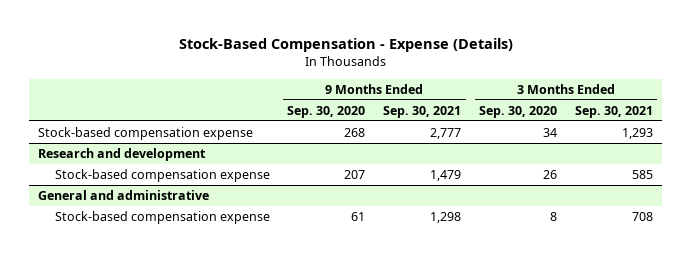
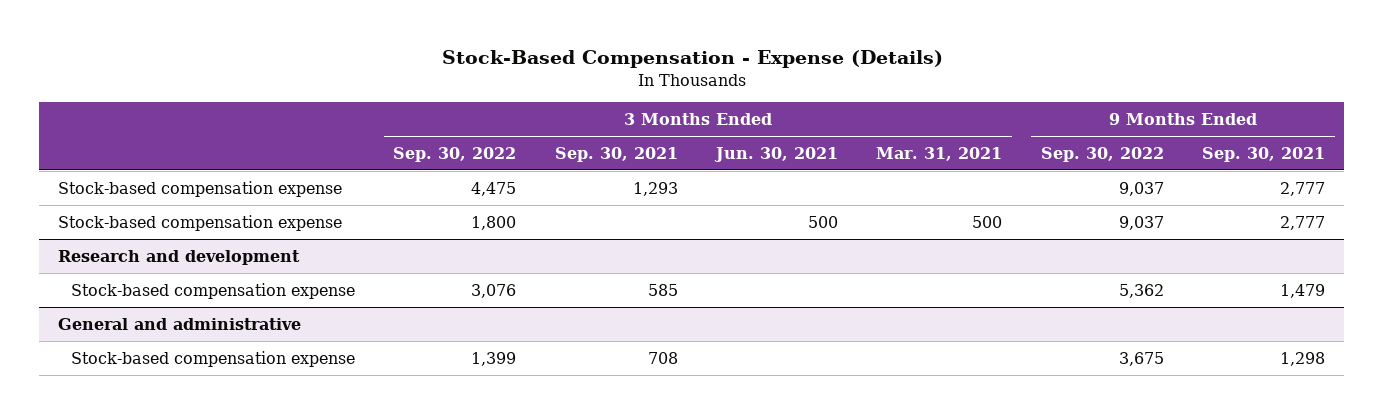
[287,105,366,118] Sep. 30, 2020 -> none
[479,105,558,118] Sep. 30, 2020 -> none
none -> [393,146,517,162] Sep. 30, 2022
none -> [713,146,838,162] Jun. 30, 2021
none -> [876,146,1003,161] Mar. 31, 2021
none -> [1040,146,1164,162] Sep. 30, 2022
none -> [58,214,343,231] Stock-based compensation expense

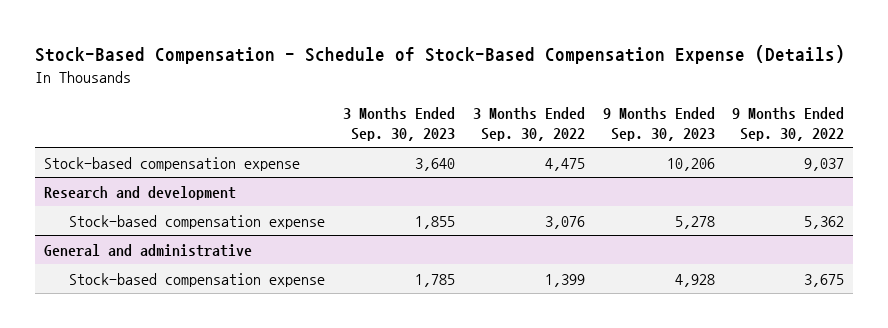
[441,50,943,69] Stock-Based Compensation - Expense (Details) -> [34,45,845,65] Stock-Based Compensation - Schedule of Stock-Based Compensation Expense (Details)
[554,146,678,162] Sep. 30, 2021 -> none
[713,146,838,162] Jun. 30, 2021 -> none
[876,146,1003,161] Mar. 31, 2021 -> none
[1201,146,1325,162] Sep. 30, 2021 -> none
none -> [343,106,456,141] 3 Months Ended Sep. 30, 2023
none -> [602,106,715,141] 9 Months Ended Sep. 30, 2023
[58,214,343,231] Stock-based compensation expense -> none

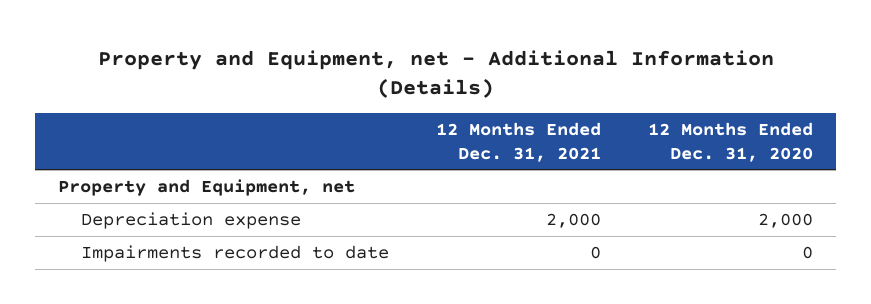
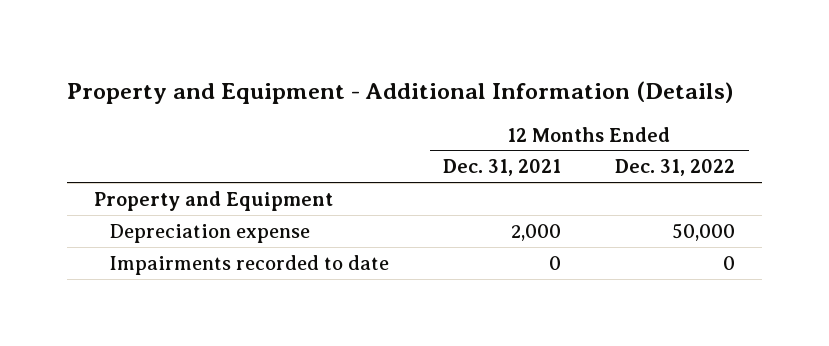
[97,49,774,99] Property and Equipment, net - Additional Information (Details) -> [67,80,734,104] Property and Equipment - Additional Information (Details)
[647,122,813,162] 12 Months Ended Dec. 31, 2020 -> none
none -> [615,159,736,177] Dec. 31, 2022
[58,178,356,196] Property and Equipment, net -> [94,190,334,211] Property and Equipment

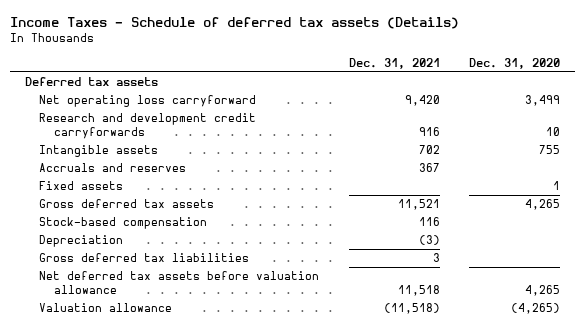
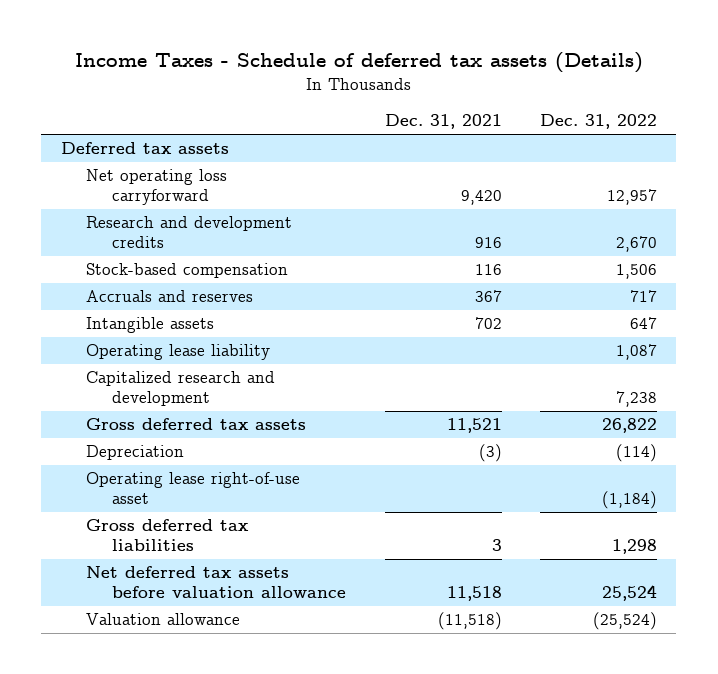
[469,57,561,69] Dec. 31, 2020 -> none
none -> [540,114,658,130] Dec. 31, 2022
[39,113,257,140] Research and development credit carryforwards -> [86,216,293,249] Research and development credits
[39,217,208,230] Stock-based compensation -> [86,263,289,279] Stock-based compensation
[39,181,124,191] Fixed assets -> none
[39,145,159,158] Intangible assets -> [86,317,215,334] Intangible assets
none -> [86,344,271,361] Operating lease liability
none -> [86,371,276,407] Capitalized research and development
none -> [86,472,301,505] Operating lease right-of-use asset

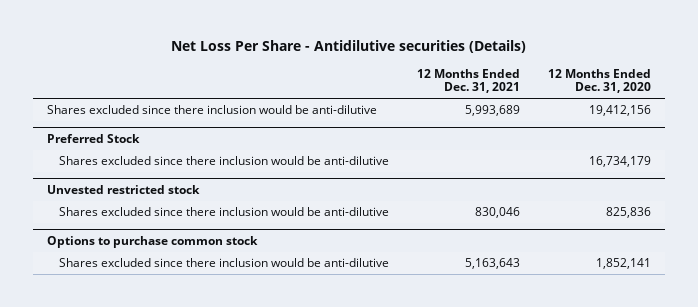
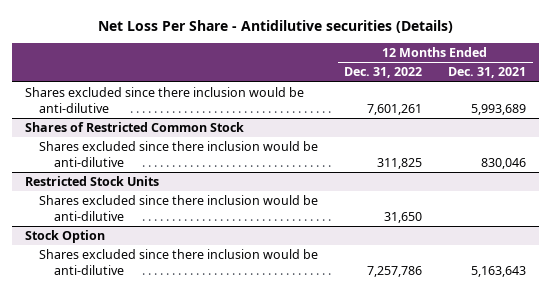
[547,68,651,94] 12 Months Ended Dec. 31, 2020 -> none
none -> [344,67,423,79] Dec. 31, 2022
[46,134,140,144] Preferred Stock -> none
[59,156,390,166] Shares excluded since there inclusion would be anti-dilutive -> none
[46,185,200,195] Unvested restricted stock -> none
none -> [24,122,244,133] Shares of Restricted Common Stock
none -> [24,176,159,187] Restricted Stock Units
none -> [39,195,319,221] Shares excluded since there inclusion would be anti-dilutive
[46,236,258,249] Options to purchase common stock -> [24,230,105,244] Stock Option

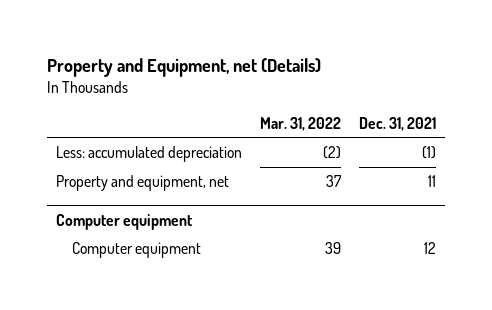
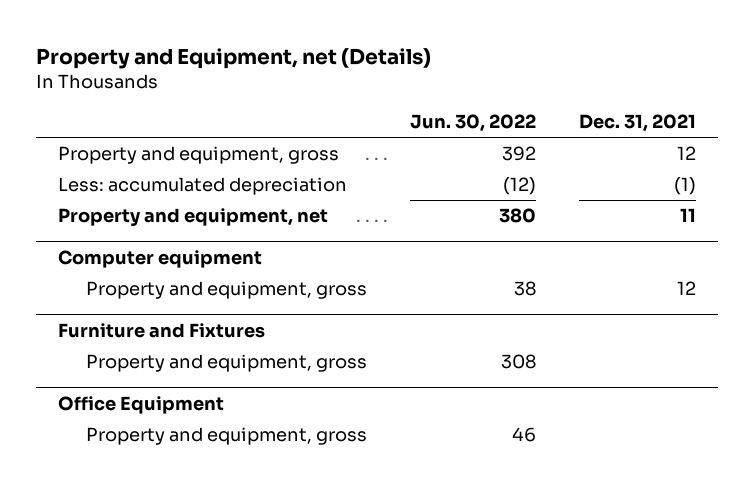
[259,116,341,131] Mar. 31, 2022 -> none
none -> [409,114,536,133] Jun. 30, 2022
none -> [58,146,340,165] Property and equipment, gross
[71,242,201,259] Computer equipment -> [85,281,367,300] Property and equipment, gross
none -> [58,323,266,339] Furniture and Fixtures
none -> [85,354,367,373] Property and equipment, gross
none -> [58,396,225,415] Office Equipment
none -> [85,427,367,446] Property and equipment, gross

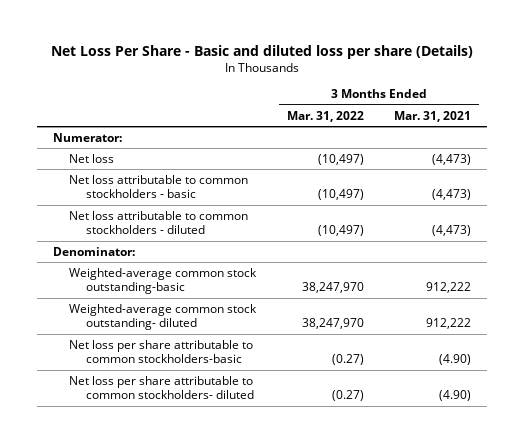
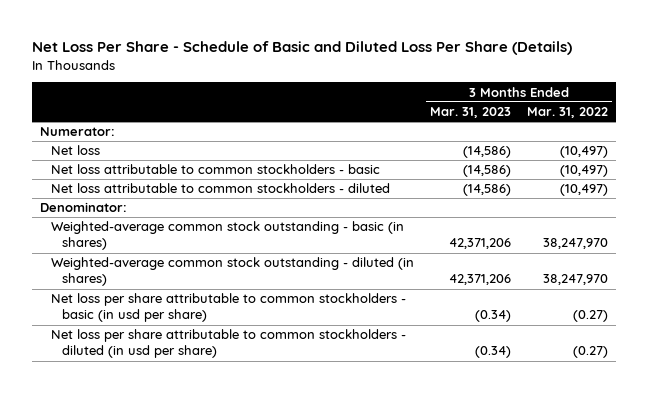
[50,44,473,59] Net Loss Per Share - Basic and diluted loss per share (Details) -> [32,41,573,56] Net Loss Per Share - Schedule of Basic and Diluted Loss Per Share (Details)
[394,110,472,122] Mar. 31, 2021 -> none
none -> [430,107,512,119] Mar. 31, 2023
[69,267,258,295] Weighted-average common stock outstanding-basic -> [51,221,405,251] Weighted-average common stock outstanding - basic (in shares)
[69,303,258,331] Weighted-average common stock outstanding- diluted -> [51,257,415,287] Weighted-average common stock outstanding - diluted (in shares)
[69,339,254,364] Net loss per share attributable to common stockholders-basic -> [51,293,407,323] Net loss per share attributable to common stockholders - basic (in usd per share)
[69,375,254,400] Net loss per share attributable to common stockholders- diluted -> [51,329,407,359] Net loss per share attributable to common stockholders - diluted (in usd per share)

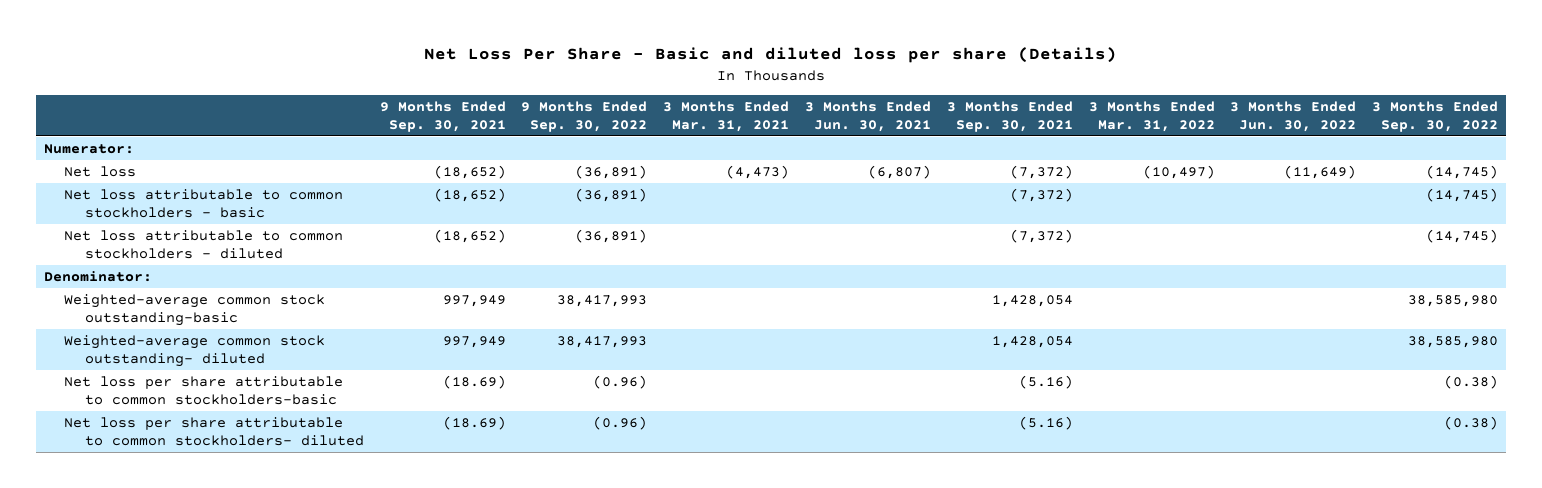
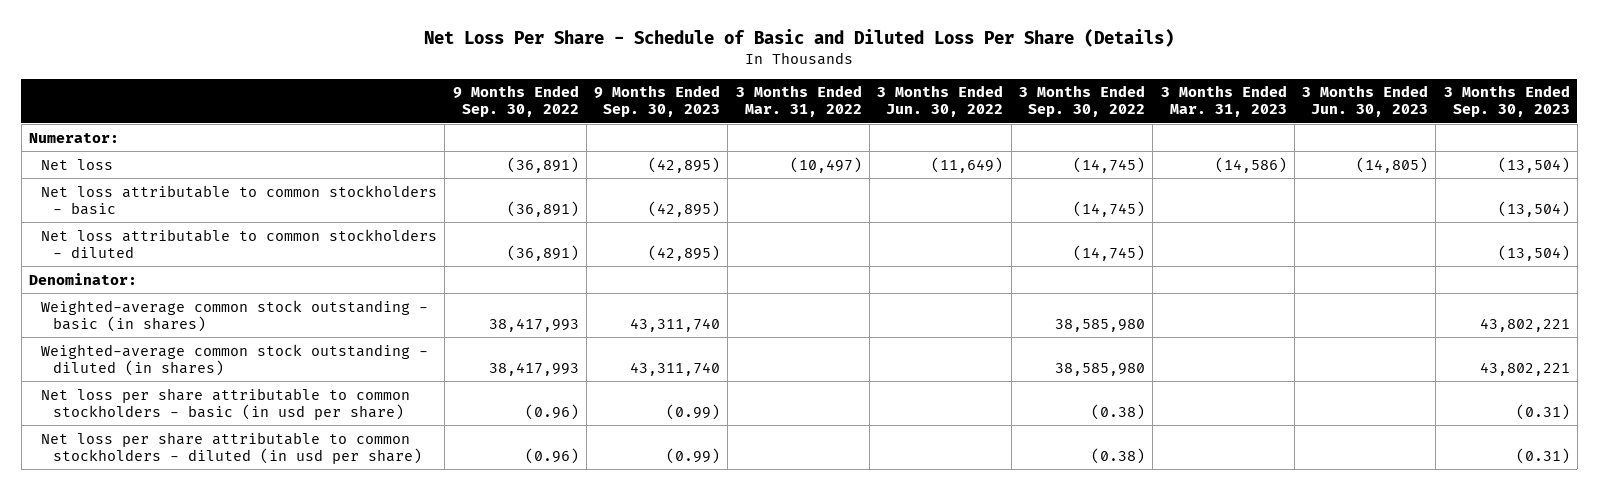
[423,47,1117,64] Net Loss Per Share - Basic and diluted loss per share (Details) -> [424,29,1175,48] Net Loss Per Share - Schedule of Basic and Diluted Loss Per Share (Details)
[379,100,506,132] 9 Months Ended Sep. 30, 2021 -> none
[663,100,790,132] 3 Months Ended Mar. 31, 2021 -> none
[804,100,931,132] 3 Months Ended Jun. 30, 2021 -> none
[946,100,1073,132] 3 Months Ended Sep. 30, 2021 -> none
none -> [594,85,721,118] 9 Months Ended Sep. 30, 2023
none -> [1160,85,1287,118] 3 Months Ended Mar. 31, 2023
none -> [1302,85,1429,118] 3 Months Ended Jun. 30, 2023
none -> [1443,85,1570,118] 3 Months Ended Sep. 30, 2023
[64,293,326,326] Weighted-average common stock outstanding-basic -> [41,299,429,332] Weighted-average common stock outstanding - basic (in shares)
[64,334,326,367] Weighted-average common stock outstanding- diluted -> [41,343,429,376] Weighted-average common stock outstanding - diluted (in shares)
[64,375,344,405] Net loss per share attributable to common stockholders-basic -> [41,387,411,420] Net loss per share attributable to common stockholders - basic (in usd per share)
[64,416,364,446] Net loss per share attributable to common stockholders- diluted -> [41,431,422,464] Net loss per share attributable to common stockholders - diluted (in usd per share)

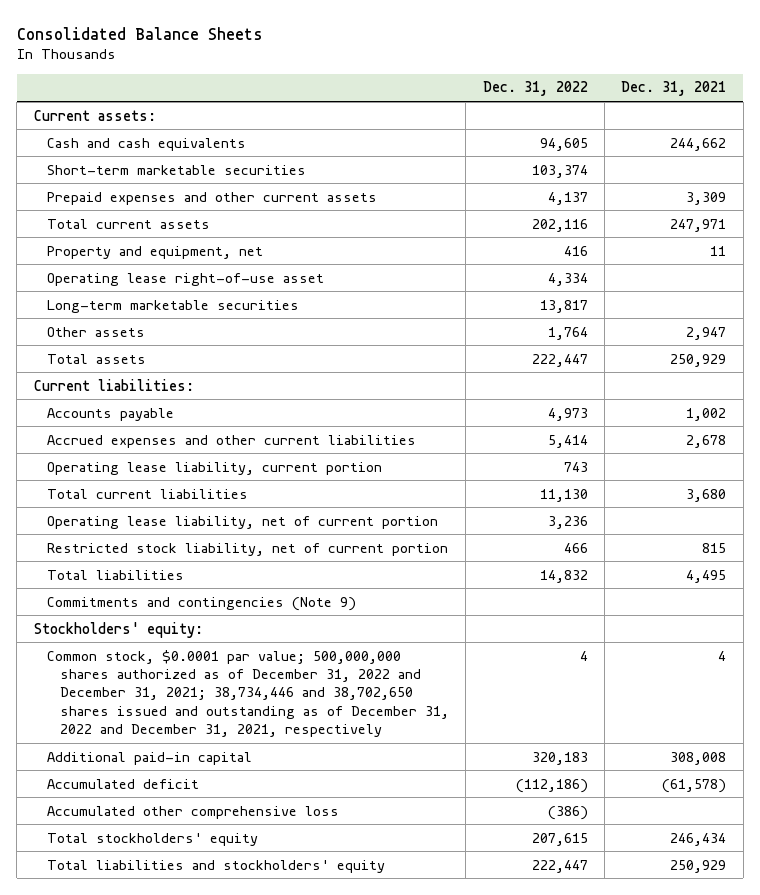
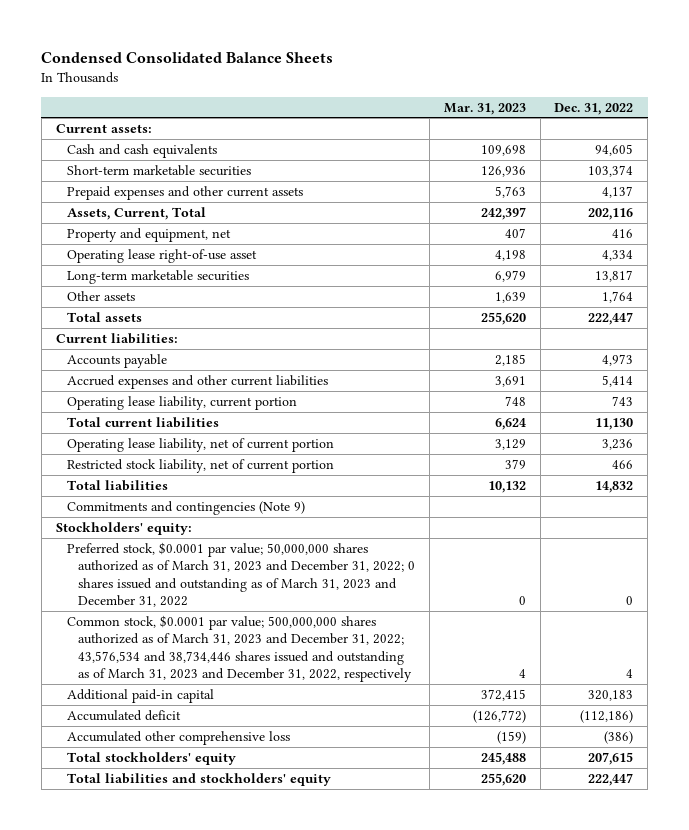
[16,26,263,40] Consolidated Balance Sheets -> [41,52,334,64] Condensed Consolidated Balance Sheets
[621,81,727,97] Dec. 31, 2021 -> none
none -> [443,102,526,115] Mar. 31, 2023
[46,218,210,229] Total current assets -> [66,206,206,220] Assets, Current, Total
none -> [66,541,416,607] Preferred stock, $0.0001 par value; 50,000,000 shares authorized as of March 31, 2023 and December 31, 2022; 0 shares issued and outstanding as of March 31, 2023 and December 31, 2022
[46,649,450,738] Common stock, $0.0001 par value; 500,000,000 shares authorized as of December 31, 2022 and December 31, 2021; 38,734,446 and 38,702,650 shares issued and outstanding as of December 31, 2022 and December 31, 2021, respectively -> [66,614,413,682] Common stock, $0.0001 par value; 500,000,000 shares authorized as of March 31, 2023 and December 31, 2022; 43,576,534 and 38,734,446 shares issued and outstanding as of March 31, 2023 and December 31, 2022, respectively

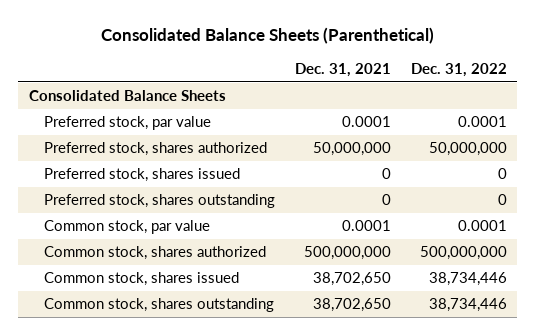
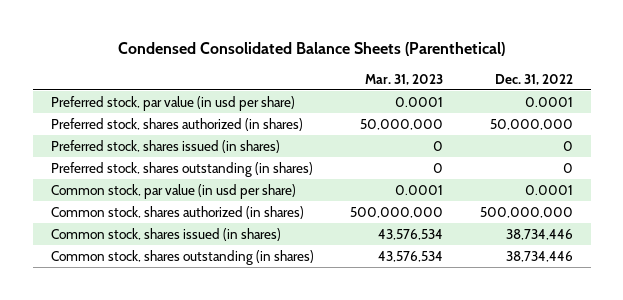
[100,27,434,45] Consolidated Balance Sheets (Parenthetical) -> [117,41,505,56] Condensed Consolidated Balance Sheets (Parenthetical)
[295,63,392,78] Dec. 31, 2021 -> none
none -> [365,73,444,85] Mar. 31, 2023
[28,90,226,102] Consolidated Balance Sheets -> none
[43,116,211,131] Preferred stock, par value -> [50,95,295,111] Preferred stock, par value (in usd per share)
[43,142,267,157] Preferred stock, shares authorized -> [50,117,303,131] Preferred stock, shares authorized (in shares)
[43,168,240,183] Preferred stock, shares issued -> [50,139,280,153] Preferred stock, shares issued (in shares)
[43,194,275,209] Preferred stock, shares outstanding -> [50,161,313,177] Preferred stock, shares outstanding (in shares)
[43,220,210,235] Common stock, par value -> [50,183,296,199] Common stock, par value (in usd per share)
[43,246,266,261] Common stock, shares authorized -> [50,205,304,219] Common stock, shares authorized (in shares)
[43,272,239,287] Common stock, shares issued -> [50,227,281,241] Common stock, shares issued (in shares)
[43,298,274,313] Common stock, shares outstanding -> [50,249,314,265] Common stock, shares outstanding (in shares)

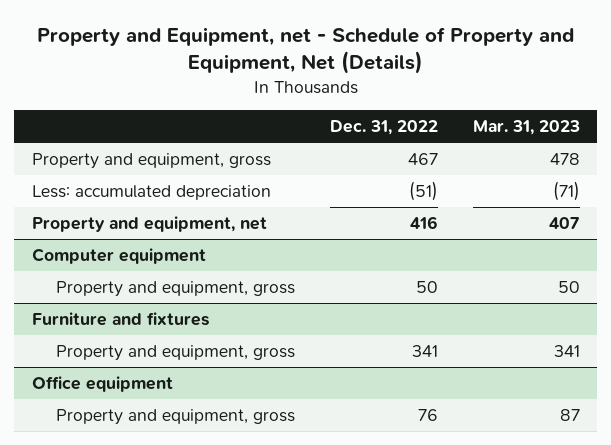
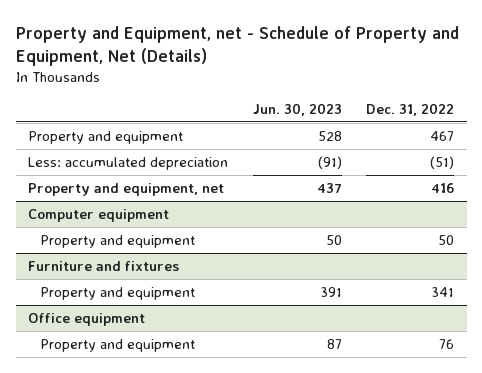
[472,120,580,136] Mar. 31, 2023 -> none
none -> [252,102,342,116] Jun. 30, 2023
[31,152,271,169] Property and equipment, gross -> [28,130,184,144] Property and equipment
[56,280,296,297] Property and equipment, gross -> [39,234,195,248] Property and equipment
[56,344,296,361] Property and equipment, gross -> [39,286,195,300] Property and equipment
[56,408,296,425] Property and equipment, gross -> [39,338,195,352] Property and equipment

